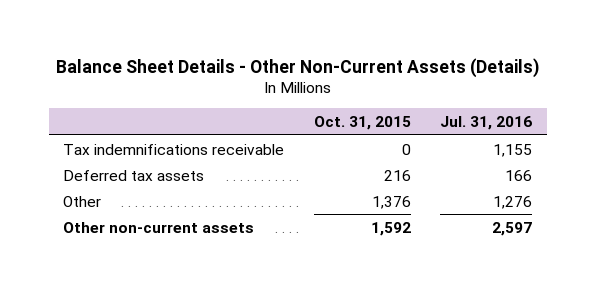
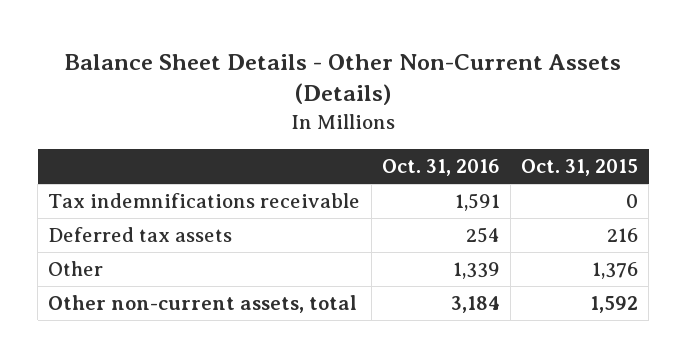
[440,116,533,131] Jul. 31, 2016 -> none
none -> [381,159,500,177] Oct. 31, 2016
[63,221,255,233] Other non-current assets -> [48,294,358,313] Other non-current assets, total

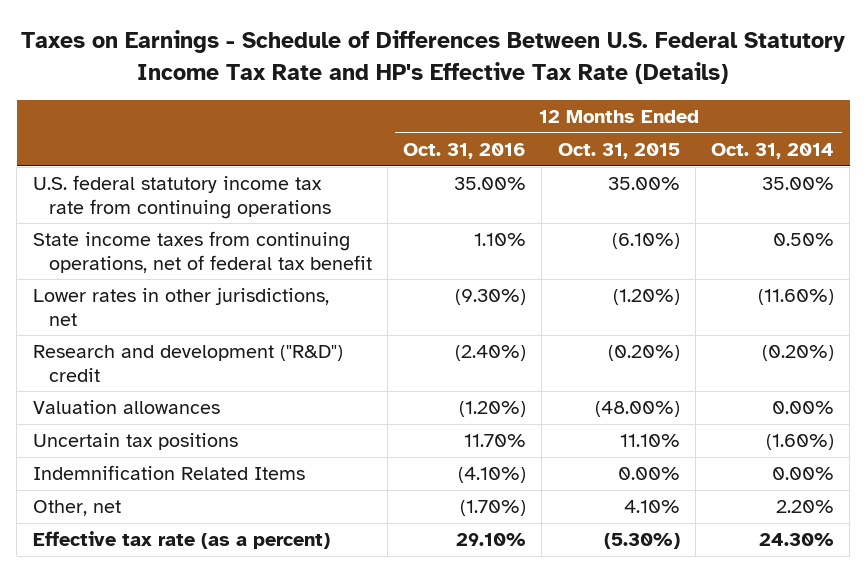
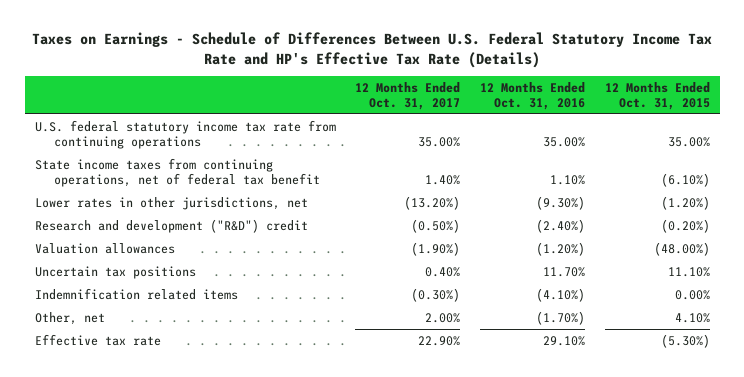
[711,143,835,160] Oct. 31, 2014 -> none
none -> [355,82,461,110] 12 Months Ended Oct. 31, 2017
[32,465,305,481] Indemnification Related Items -> [34,288,238,301] Indemnification related items
[32,531,330,550] Effective tax rate (as a percent) -> [34,334,161,347] Effective tax rate

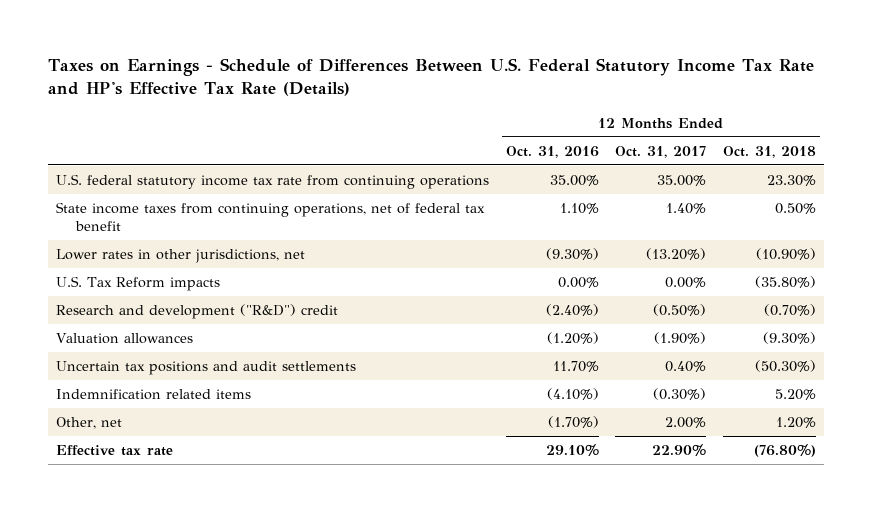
[604,82,710,110] 12 Months Ended Oct. 31, 2015 -> none
none -> [722,145,816,158] Oct. 31, 2018
none -> [56,276,221,292] U.S. Tax Reform impacts
[34,266,196,280] Uncertain tax positions -> [56,361,357,376] Uncertain tax positions and audit settlements

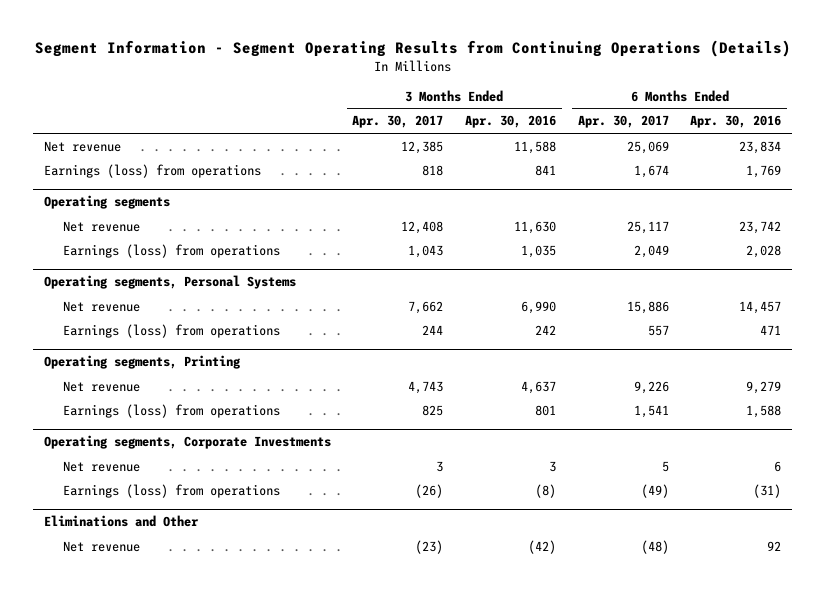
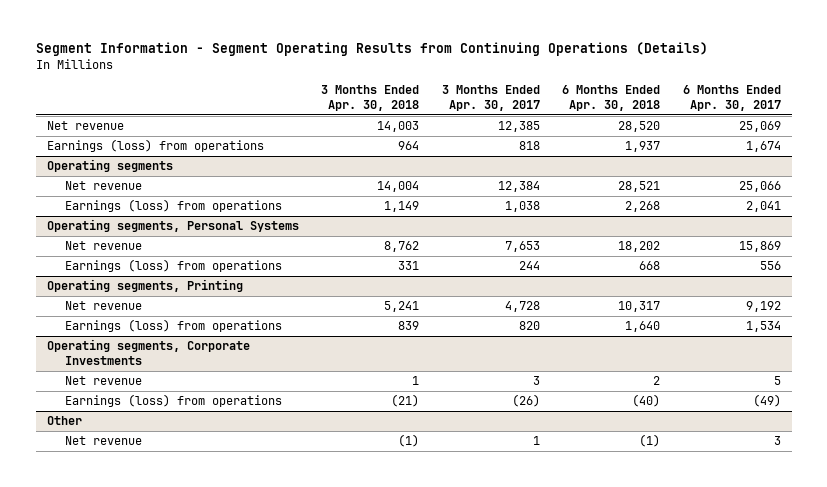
[465,115,557,129] Apr. 30, 2016 -> none
[690,115,782,129] Apr. 30, 2016 -> none
none -> [321,85,420,111] 3 Months Ended Apr. 30, 2018
none -> [562,85,661,111] 6 Months Ended Apr. 30, 2018
[401,220,444,234] 12,408 -> [497,181,540,193] 12,384
[626,220,669,234] 25,117 -> [738,181,781,193] 25,066
[408,244,444,258] 1,043 -> [504,201,540,213] 1,038
[633,244,669,258] 2,049 -> [745,201,781,213] 2,041
[408,300,444,314] 7,662 -> [504,241,540,253] 7,653
[626,300,669,314] 15,886 -> [738,241,781,253] 15,869
[647,324,669,336] 557 -> [759,261,781,271] 556
[408,380,444,394] 4,743 -> [504,301,540,313] 4,728
[633,380,669,394] 9,226 -> [745,301,781,313] 9,192
[422,404,444,416] 825 -> [518,321,540,331] 820
[633,404,669,418] 1,541 -> [745,321,781,333] 1,534
[43,515,199,528] Eliminations and Other -> none
none -> [46,416,82,426] Other
[415,539,444,554] (23) -> [532,436,540,446] 1
[640,539,669,554] (48) -> [773,436,781,446] 3

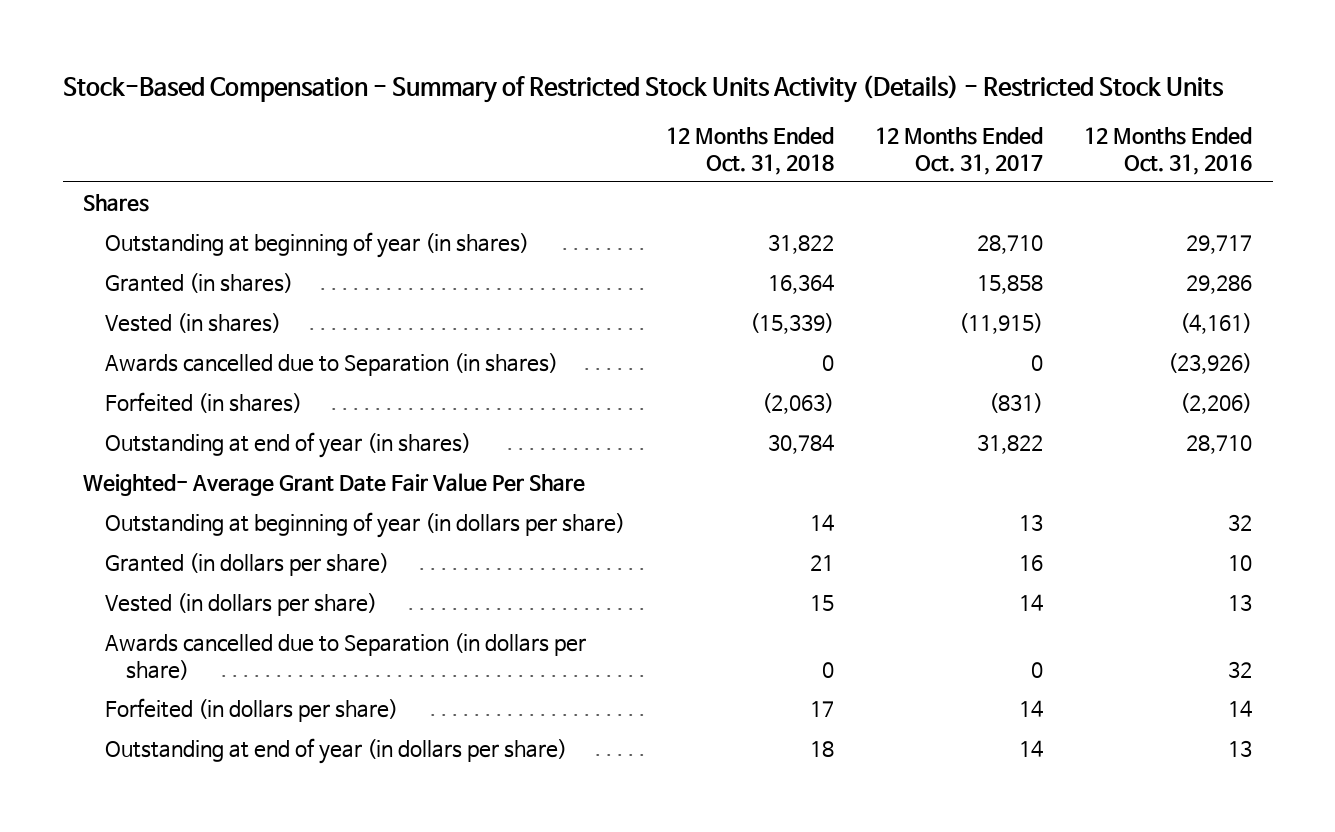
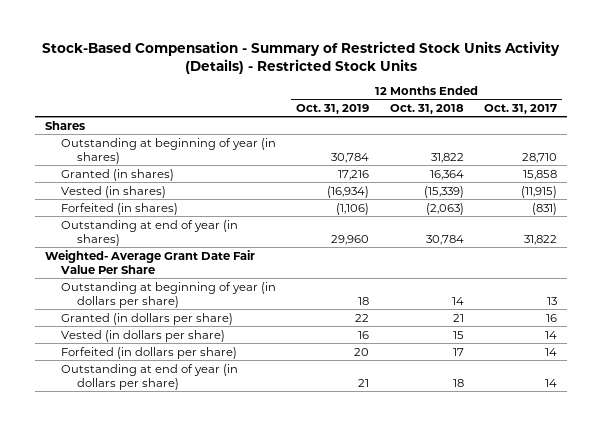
[1084,127,1253,175] 12 Months Ended Oct. 31, 2016 -> none
none -> [296,103,370,114] Oct. 31, 2019
[104,353,558,377] Awards cancelled due to Separation (in shares) -> none
[104,633,586,680] Awards cancelled due to Separation (in dollars per share) -> none

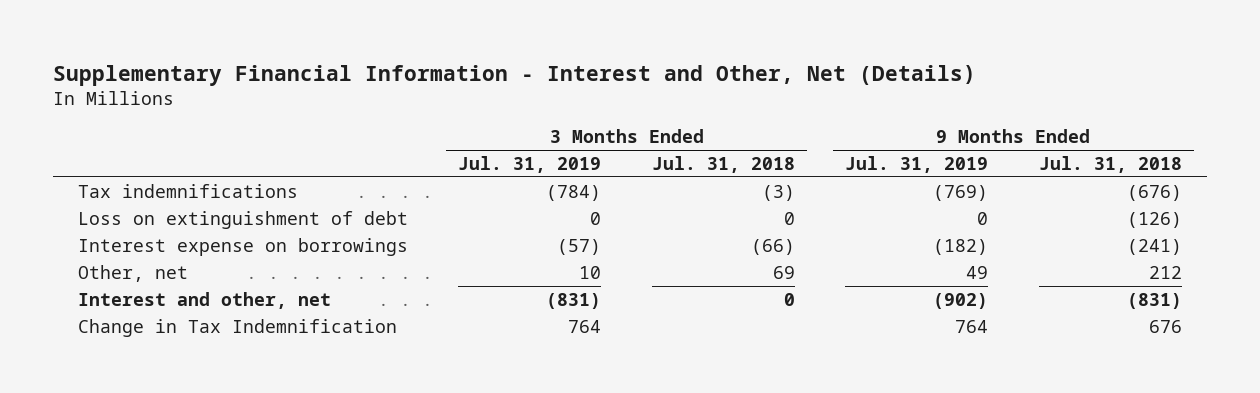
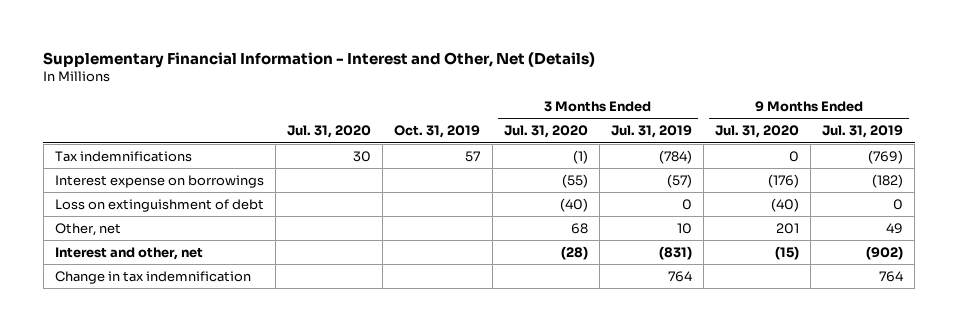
[651,155,795,173] Jul. 31, 2018 -> none
[1038,155,1182,173] Jul. 31, 2018 -> none
none -> [287,125,372,139] Jul. 31, 2020
none -> [394,125,481,139] Oct. 31, 2019
none -> [503,125,588,139] Jul. 31, 2020
none -> [715,125,800,139] Jul. 31, 2020
[77,210,408,229] Loss on extinguishment of debt -> [55,198,265,212] Loss on extinguishment of debt
[77,318,397,337] Change in Tax Indemnification -> [55,270,252,284] Change in tax indemnification

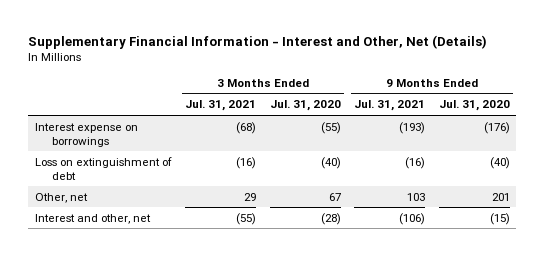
[287,125,372,139] Jul. 31, 2020 -> none
[394,125,481,139] Oct. 31, 2019 -> none
[610,125,692,139] Jul. 31, 2019 -> none
[822,125,904,139] Jul. 31, 2019 -> none
none -> [185,100,257,112] Jul. 31, 2021
none -> [354,100,426,112] Jul. 31, 2021
[55,150,193,162] Tax indemnifications -> none
[570,222,588,234] 68 -> [328,192,341,201] 67
[55,270,252,284] Change in tax indemnification -> none

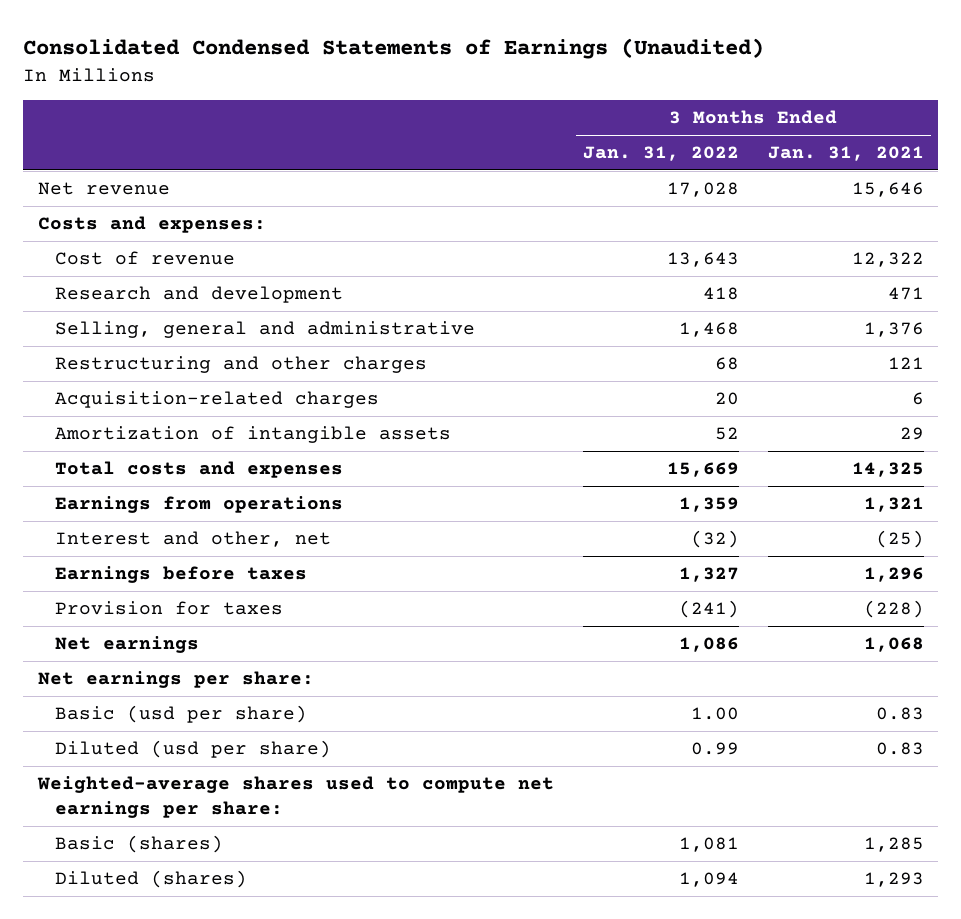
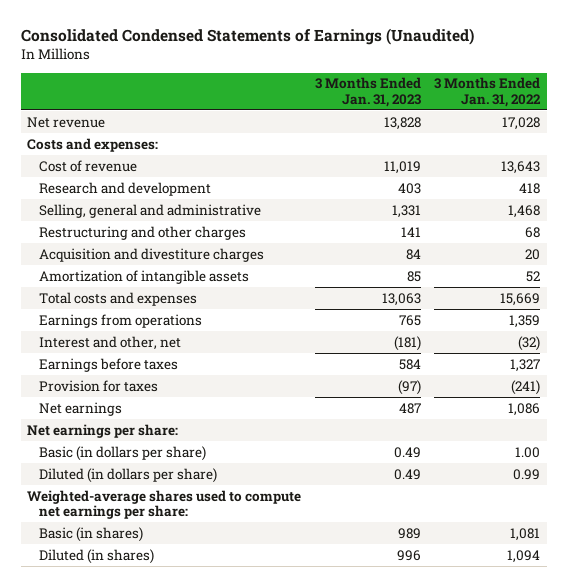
[767,146,924,162] Jan. 31, 2021 -> none
none -> [314,77,421,107] 3 Months Ended Jan. 31, 2023
[54,391,379,409] Acquisition-related charges -> [38,247,264,262] Acquisition and divestiture charges
[54,705,307,724] Basic (usd per share) -> [38,445,206,461] Basic (in dollars per share)
[54,740,331,759] Diluted (usd per share) -> [38,467,217,483] Diluted (in dollars per share)
[54,835,223,854] Basic (shares) -> [38,526,143,542] Basic (in shares)
[54,870,247,889] Diluted (shares) -> [38,548,154,564] Diluted (in shares)

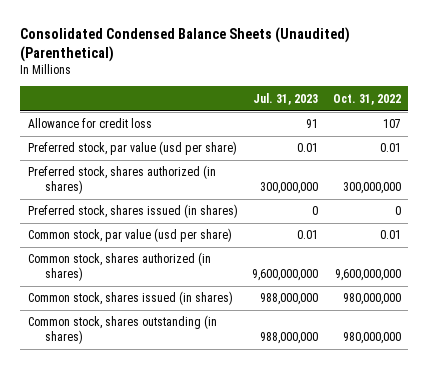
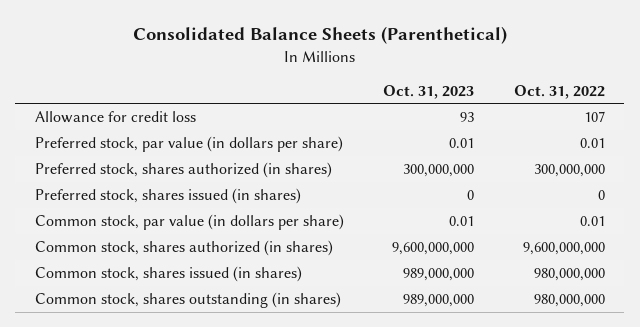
[20,27,351,62] Consolidated Condensed Balance Sheets (Unaudited) (Parenthetical) -> [132,26,507,45] Consolidated Balance Sheets (Parenthetical)
[253,92,319,105] Jul. 31, 2023 -> none
none -> [383,84,475,99] Oct. 31, 2023
[27,141,237,156] Preferred stock, par value (usd per share) -> [35,135,344,152] Preferred stock, par value (in dollars per share)
[27,228,232,243] Common stock, par value (usd per share) -> [35,213,345,230] Common stock, par value (in dollars per share)

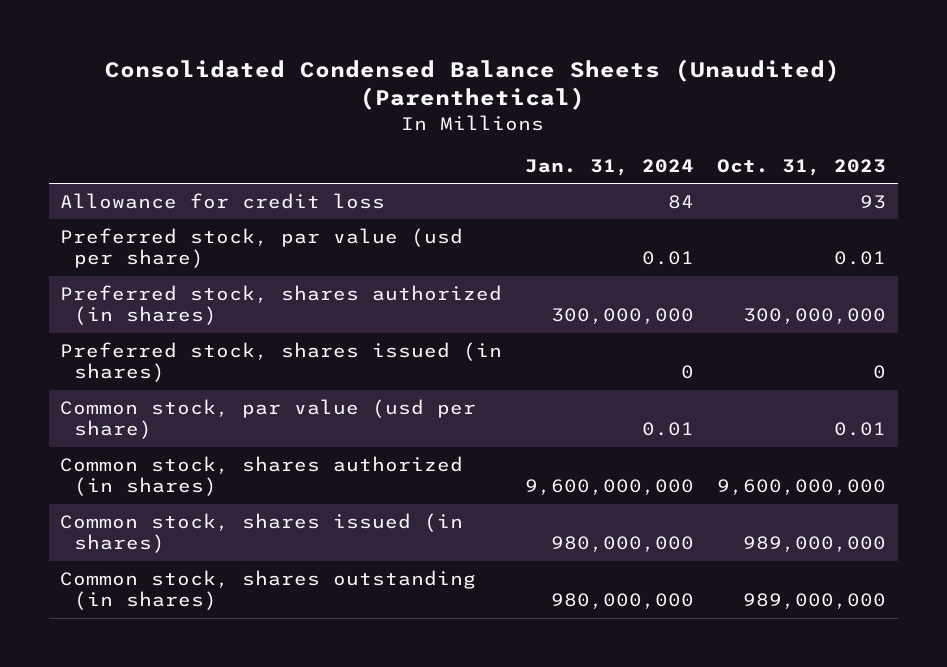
[132,26,507,45] Consolidated Balance Sheets (Parenthetical) -> [105,59,841,111] Consolidated Condensed Balance Sheets (Unaudited) (Parenthetical)
[513,84,605,99] Oct. 31, 2022 -> none
none -> [525,159,695,177] Jan. 31, 2024
[35,135,344,152] Preferred stock, par value (in dollars per share) -> [60,228,464,269] Preferred stock, par value (usd per share)
[35,213,345,230] Common stock, par value (in dollars per share) -> [60,399,477,440] Common stock, par value (usd per share)

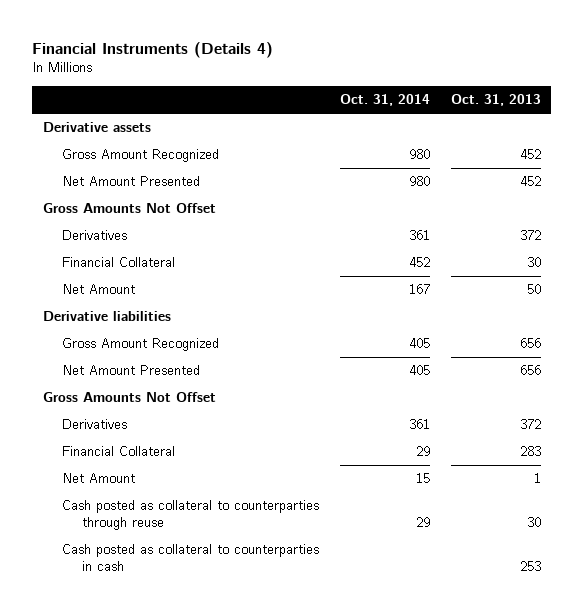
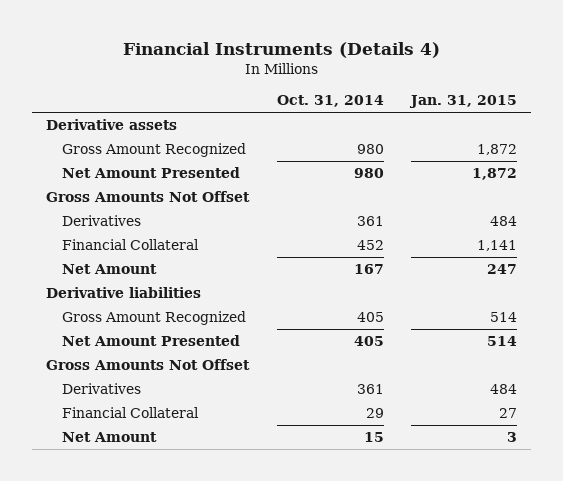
[450,94,541,107] Oct. 31, 2013 -> none
none -> [409,95,518,109] Jan. 31, 2015
[62,500,320,530] Cash posted as collateral to counterparties through reuse -> none
[62,544,320,571] Cash posted as collateral to counterparties in cash -> none

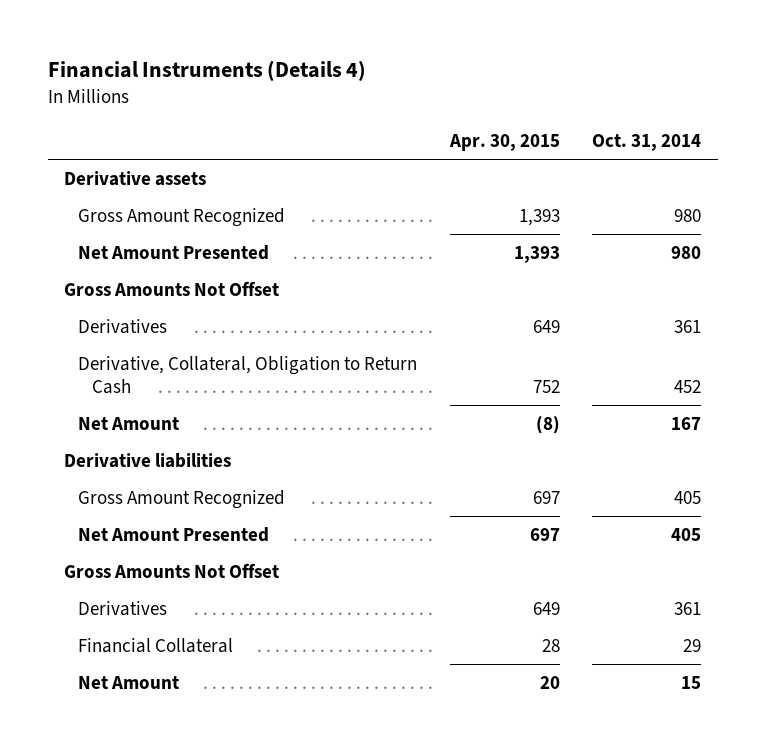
[409,95,518,109] Jan. 31, 2015 -> none
none -> [448,134,560,152] Apr. 30, 2015
[62,239,200,251] Financial Collateral -> [77,355,417,394] Derivative, Collateral, Obligation to Return Cash

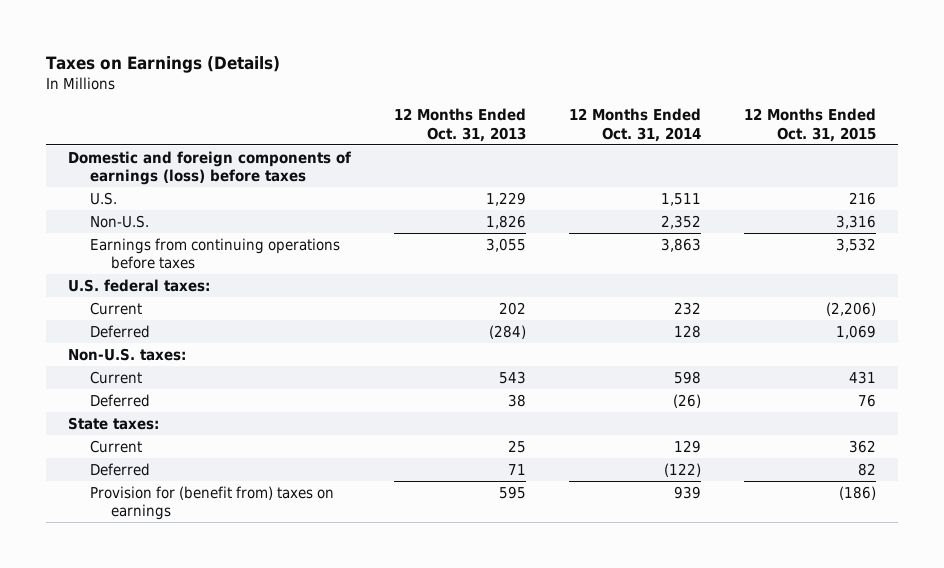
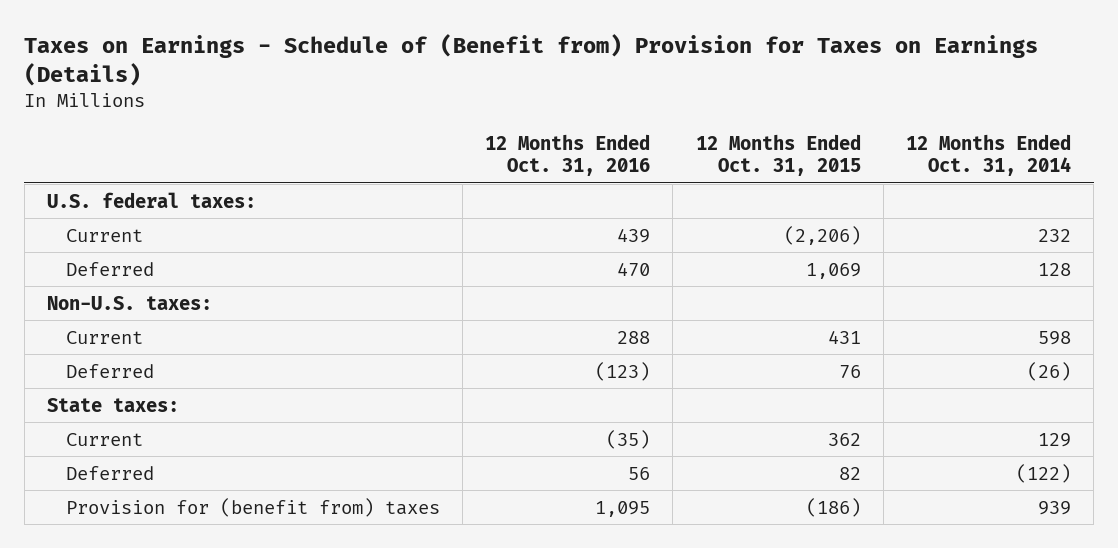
[46,56,281,74] Taxes on Earnings (Details) -> [24,34,1039,87] Taxes on Earnings - Schedule of (Benefit from) Provision for Taxes on Earnings (Details)
[394,108,527,143] 12 Months Ended Oct. 31, 2013 -> none
none -> [485,133,651,177] 12 Months Ended Oct. 31, 2016
[67,150,351,186] Domestic and foreign components of earnings (loss) before taxes -> none
[89,191,117,205] U.S. -> none
[89,214,149,228] Non-U.S. -> none
[89,237,340,270] Earnings from continuing operations before taxes -> none
[89,485,334,521] Provision for (benefit from) taxes on earnings -> [65,497,440,517] Provision for (benefit from) taxes

